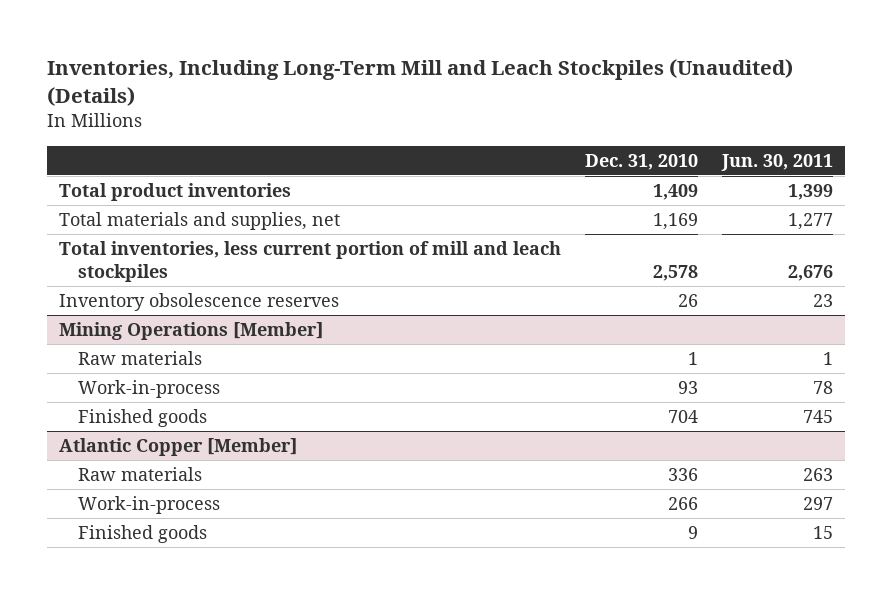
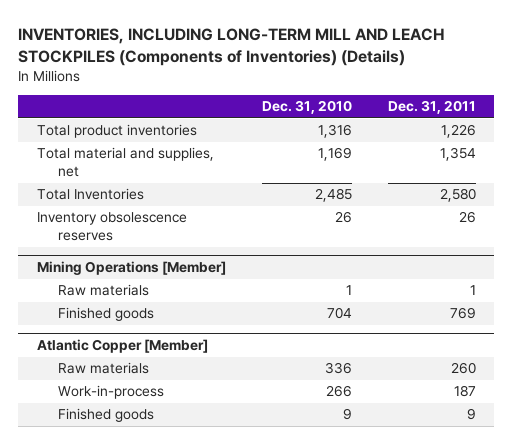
[47,59,794,107] Inventories, Including Long-Term Mill and Leach Stockpiles (Unaudited) (Details) -> [18,28,446,66] INVENTORIES, INCLUDING LONG-TERM MILL AND LEACH STOCKPILES (Components of Inventories) (Details)
[721,153,834,171] Jun. 30, 2011 -> none
none -> [387,100,476,115] Dec. 31, 2011
[653,184,699,201] 1,409 -> [317,124,352,139] 1,316
[59,212,341,231] Total materials and supplies, net -> [36,147,214,178] Total material and supplies, net
[59,241,562,282] Total inventories, less current portion of mill and leach stockpiles -> [36,188,144,201] Total Inventories
[653,264,699,281] 2,578 -> [314,188,352,203] 2,485
[78,380,221,399] Work-in-process -> none

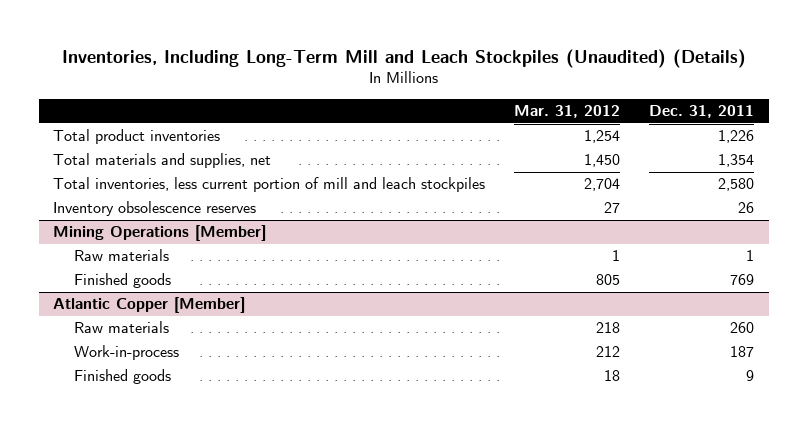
[18,28,446,66] INVENTORIES, INCLUDING LONG-TERM MILL AND LEACH STOCKPILES (Components of Inventories) (Details) -> [61,48,746,68] Inventories, Including Long-Term Mill and Leach Stockpiles (Unaudited) (Details)
[261,100,352,115] Dec. 31, 2010 -> none
none -> [514,105,621,119] Mar. 31, 2012
[36,147,214,178] Total material and supplies, net -> [53,153,272,169] Total materials and supplies, net
[36,188,144,201] Total Inventories -> [53,177,486,193] Total inventories, less current portion of mill and leach stockpiles

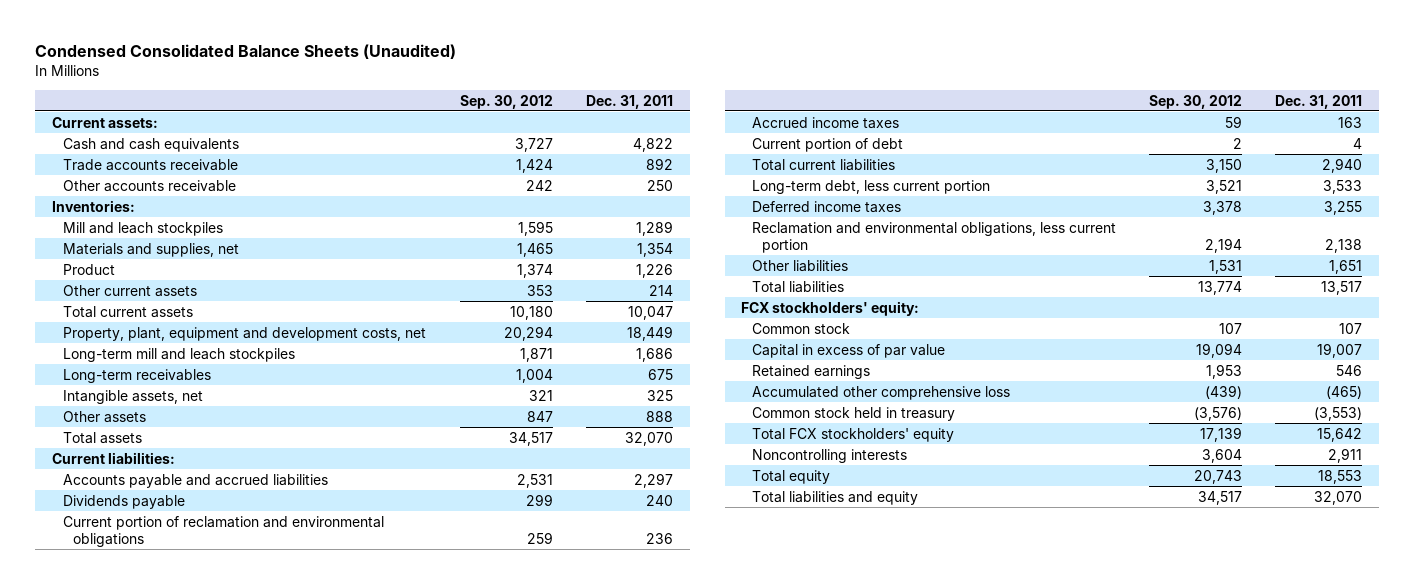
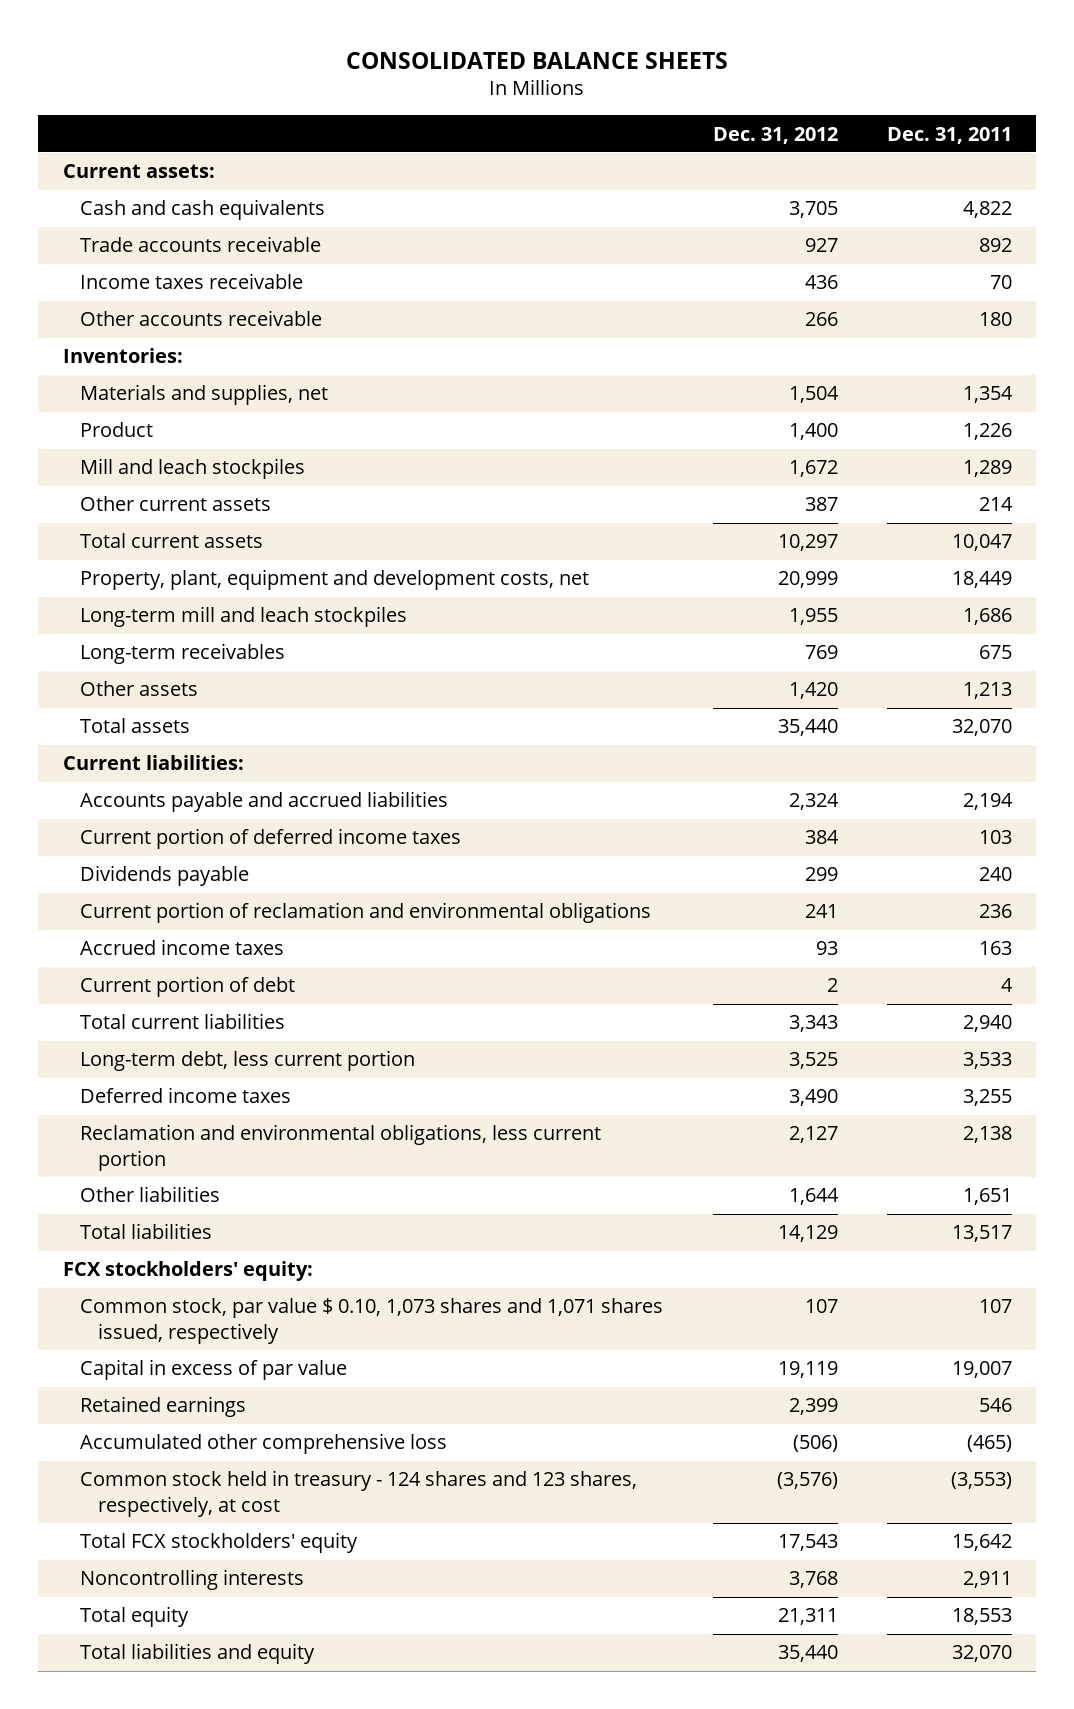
[35,44,457,60] Condensed Consolidated Balance Sheets (Unaudited) -> [346,51,729,69] CONSOLIDATED BALANCE SHEETS
[459,94,553,109] Sep. 30, 2012 -> none
none -> [712,126,838,144] Dec. 31, 2012
none -> [80,273,304,290] Income taxes receivable
[647,179,674,191] 250 -> [978,312,1012,327] 180
[62,221,223,236] Mill and leach stockpiles -> [80,458,306,480] Mill and leach stockpiles
[62,389,203,404] Intangible assets, net -> none
[646,410,674,422] 888 -> [962,682,1012,700] 1,213
[634,472,674,488] 2,297 -> [962,793,1013,811] 2,194
none -> [80,828,462,850] Current portion of deferred income taxes
[751,322,850,334] Common stock -> [80,1298,664,1344] Common stock, par value $ 0.10, 1,073 shares and 1,071 shares issued, respectively
[751,406,955,421] Common stock held in treasury -> [80,1470,638,1517] Common stock held in treasury - 124 shares and 123 shares, respectively, at cost

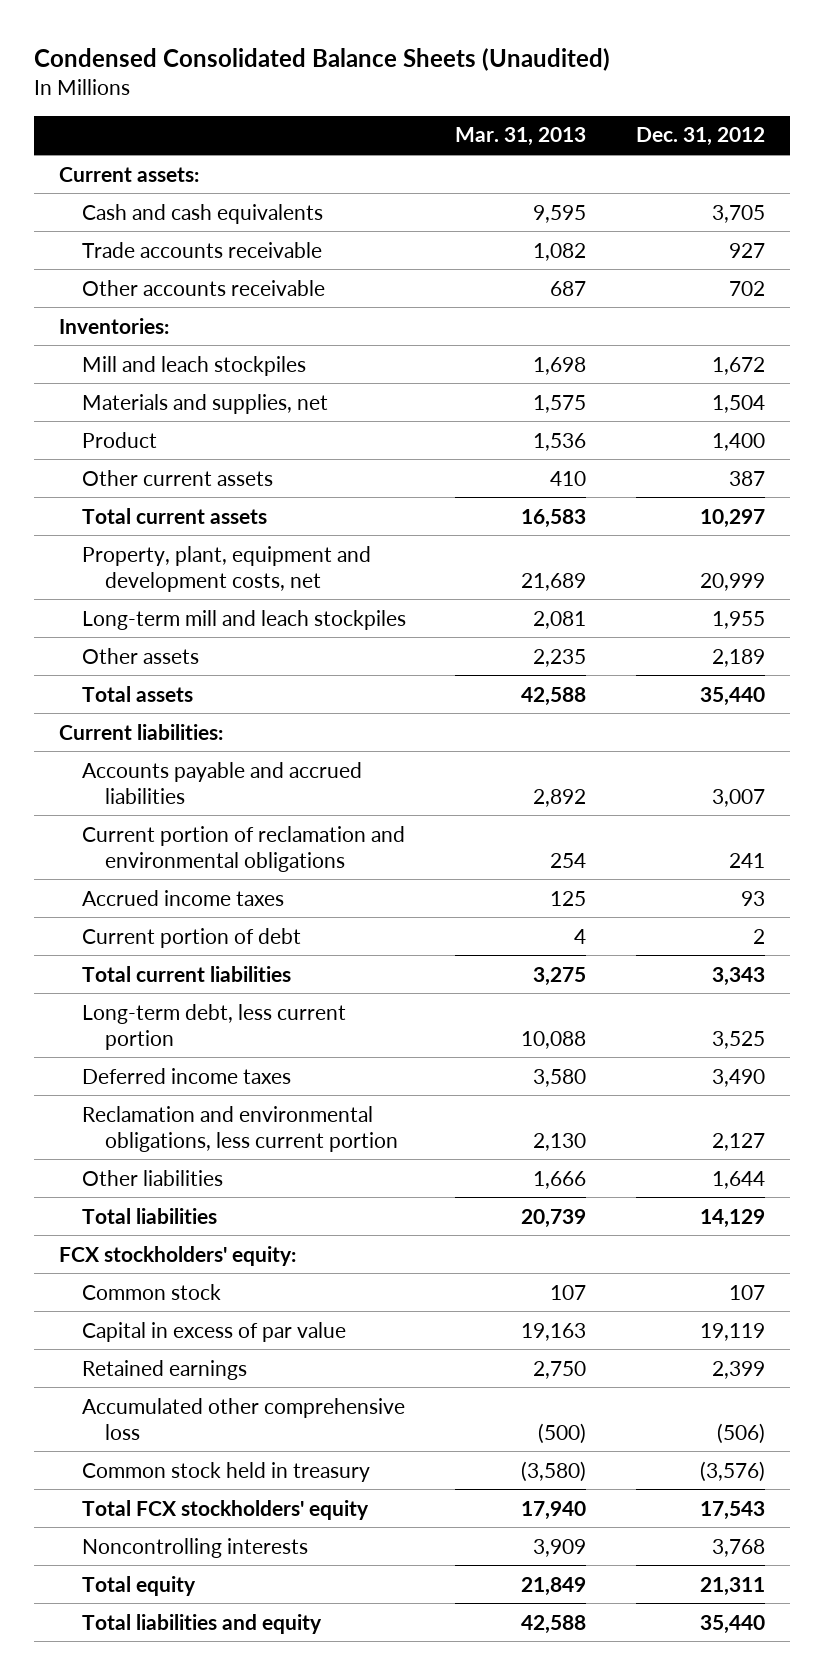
[346,51,729,69] CONSOLIDATED BALANCE SHEETS -> [34,47,611,71] Condensed Consolidated Balance Sheets (Unaudited)
[886,126,1012,144] Dec. 31, 2011 -> none
none -> [455,127,587,147] Mar. 31, 2013
[80,273,304,290] Income taxes receivable -> none
[804,312,838,327] 266 -> [728,280,765,296] 702
[80,458,306,480] Mill and leach stockpiles -> [82,355,307,376] Mill and leach stockpiles
[80,643,286,665] Long-term receivables -> none
[788,682,838,700] 1,420 -> [711,648,765,667] 2,189
[80,828,462,850] Current portion of deferred income taxes -> none
[80,865,250,887] Dividends payable -> none
[788,793,839,811] 2,324 -> [711,788,765,807] 3,007
[80,1298,664,1344] Common stock, par value $ 0.10, 1,073 shares and 1,071 shares issued, respectively -> [82,1283,222,1300] Common stock
[80,1470,638,1517] Common stock held in treasury - 124 shares and 123 shares, respectively, at cost -> [82,1461,371,1482] Common stock held in treasury

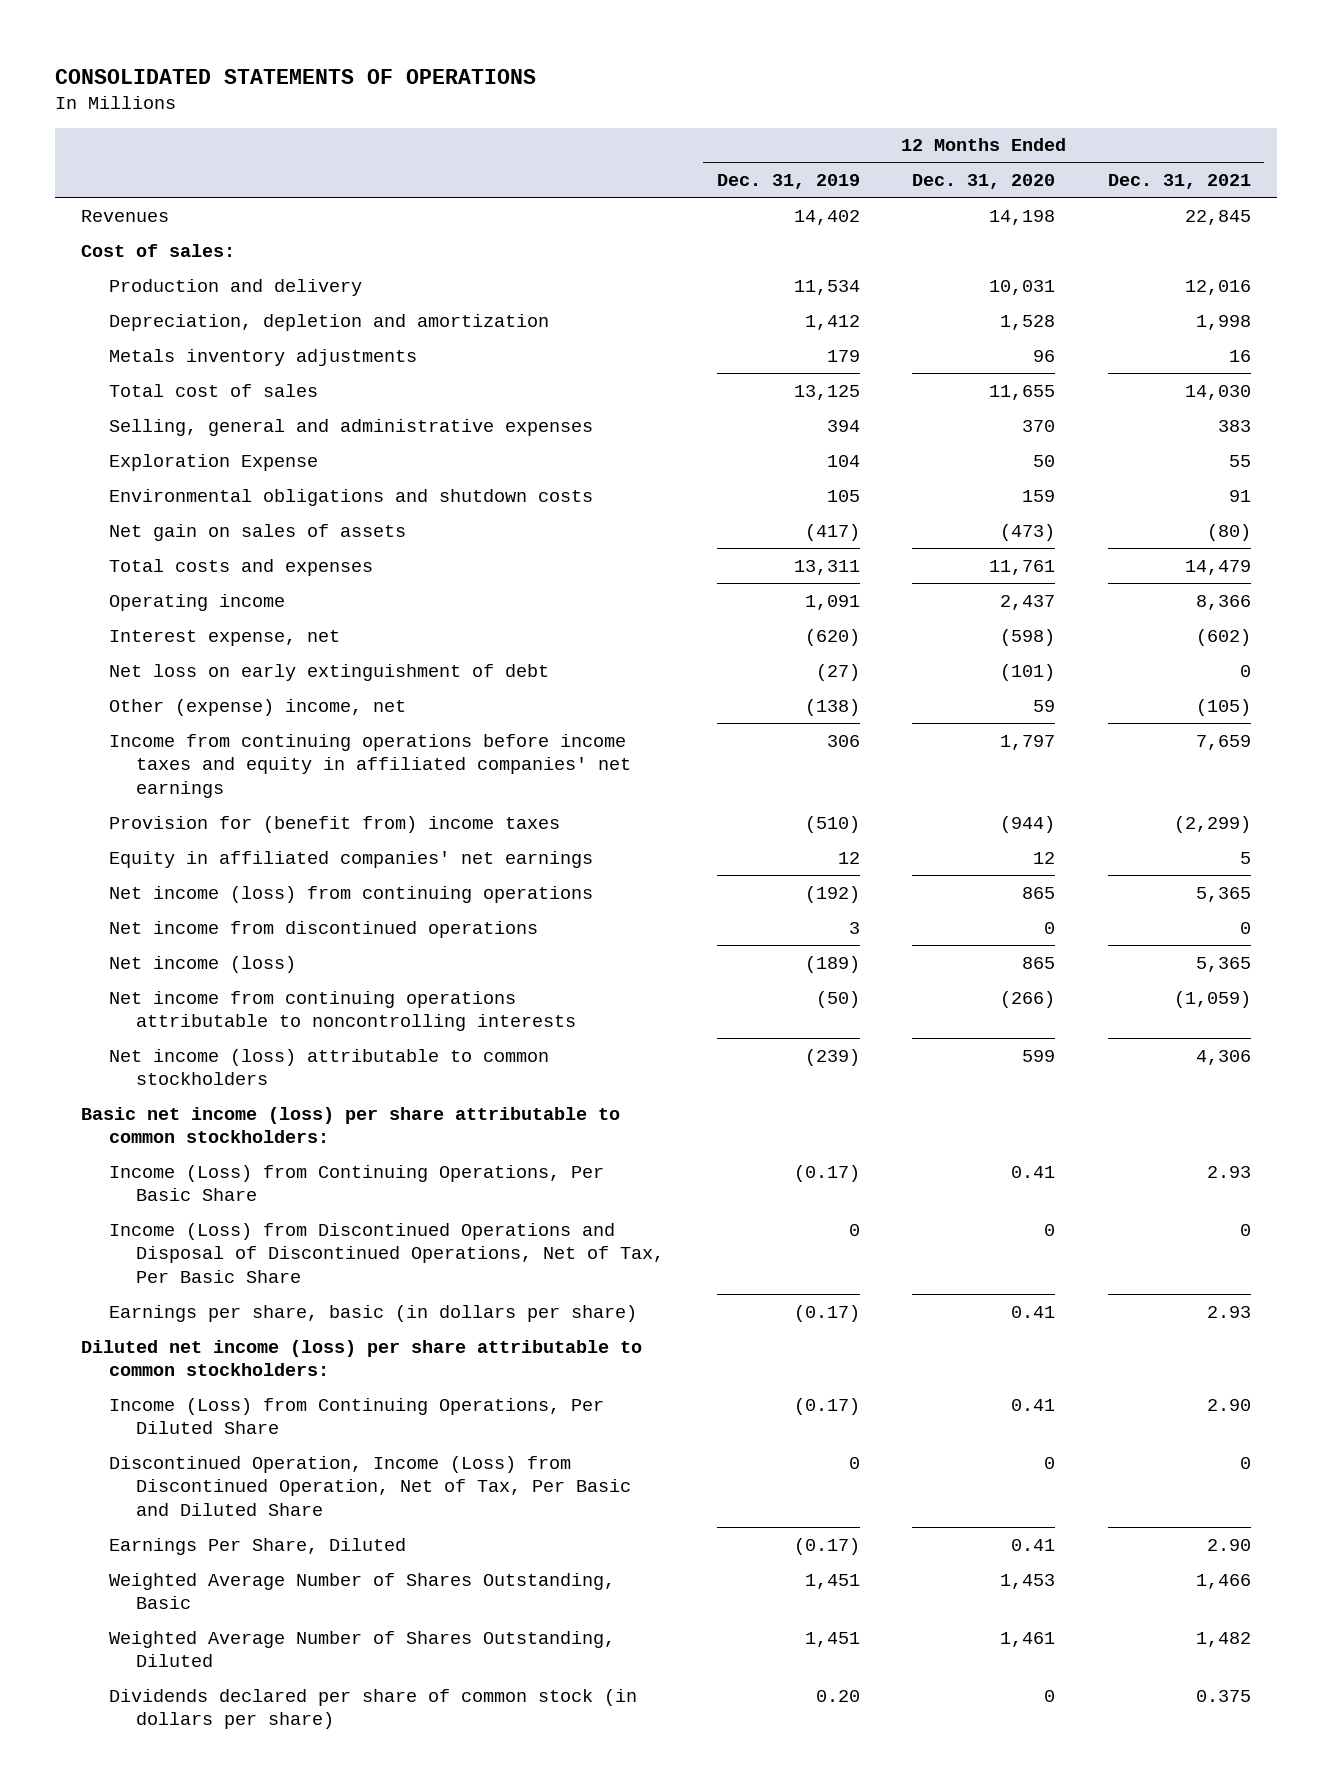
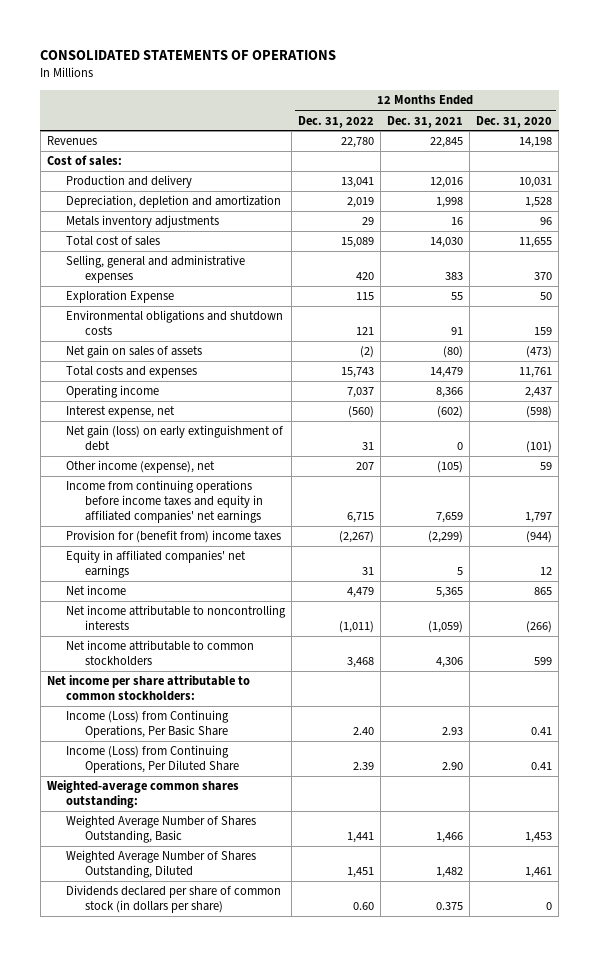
[716,174,860,190] Dec. 31, 2019 -> none
none -> [298,115,375,128] Dec. 31, 2022
[108,663,549,681] Net loss on early extinguishment of debt -> [66,425,284,452] Net gain (loss) on early extinguishment of debt
[108,698,406,716] Other (expense) income, net -> [66,460,216,474] Other income (expense), net
[108,885,593,903] Net income (loss) from continuing operations -> none
[108,920,538,938] Net income from discontinued operations -> none
[108,955,296,973] Net income (loss) -> [66,585,127,596] Net income
[108,990,576,1032] Net income from continuing operations attributable to noncontrolling interests -> [66,605,287,631] Net income attributable to noncontrolling interests
[108,1048,549,1086] Net income (loss) attributable to common stockholders -> [66,640,255,667] Net income attributable to common stockholders
[81,1106,621,1144] Basic net income (loss) per share attributable to common stockholders: -> [46,675,250,702] Net income per share attributable to common stockholders:
[108,1222,664,1283] Income (Loss) from Discontinued Operations and Disposal of Discontinued Operations, Net of Tax, Per Basic Share -> none
[108,1304,637,1322] Earnings per share, basic (in dollars per share) -> none
[81,1339,643,1377] Diluted net income (loss) per share attributable to common stockholders: -> none
[108,1455,631,1516] Discontinued Operation, Income (Loss) from Discontinued Operation, Net of Tax, Per Basic and Diluted Share -> none
[108,1537,406,1555] Earnings Per Share, Diluted -> none
none -> [46,780,239,809] Weighted-average common shares outstanding:

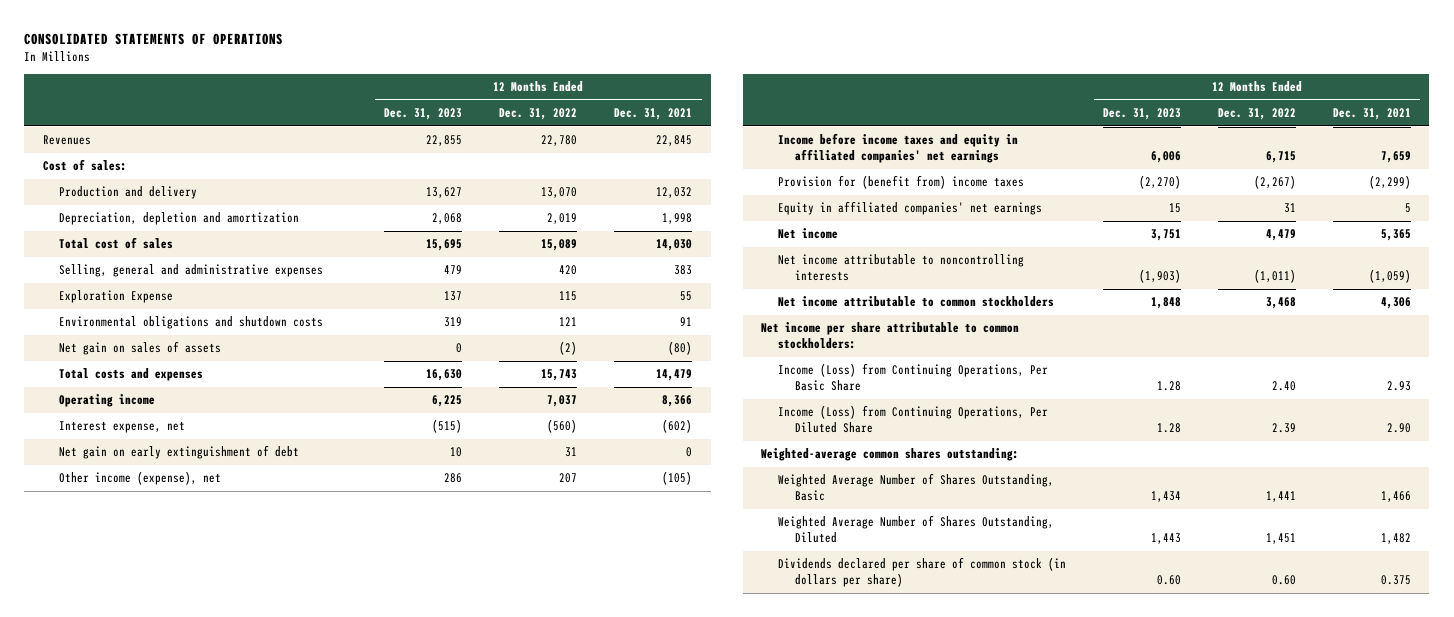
[476,115,553,128] Dec. 31, 2020 -> none
none -> [384,108,463,121] Dec. 31, 2023
[341,177,375,189] 13,041 -> [541,187,578,199] 13,070
[430,177,464,189] 12,016 -> [656,187,693,199] 12,032
[66,215,220,229] Metals inventory adjustments -> none
[66,425,284,452] Net gain (loss) on early extinguishment of debt -> [59,445,300,460] Net gain on early extinguishment of debt
[66,480,264,523] Income from continuing operations before income taxes and equity in affiliated companies' net earnings -> [778,133,1019,164] Income before income taxes and equity in affiliated companies' net earnings

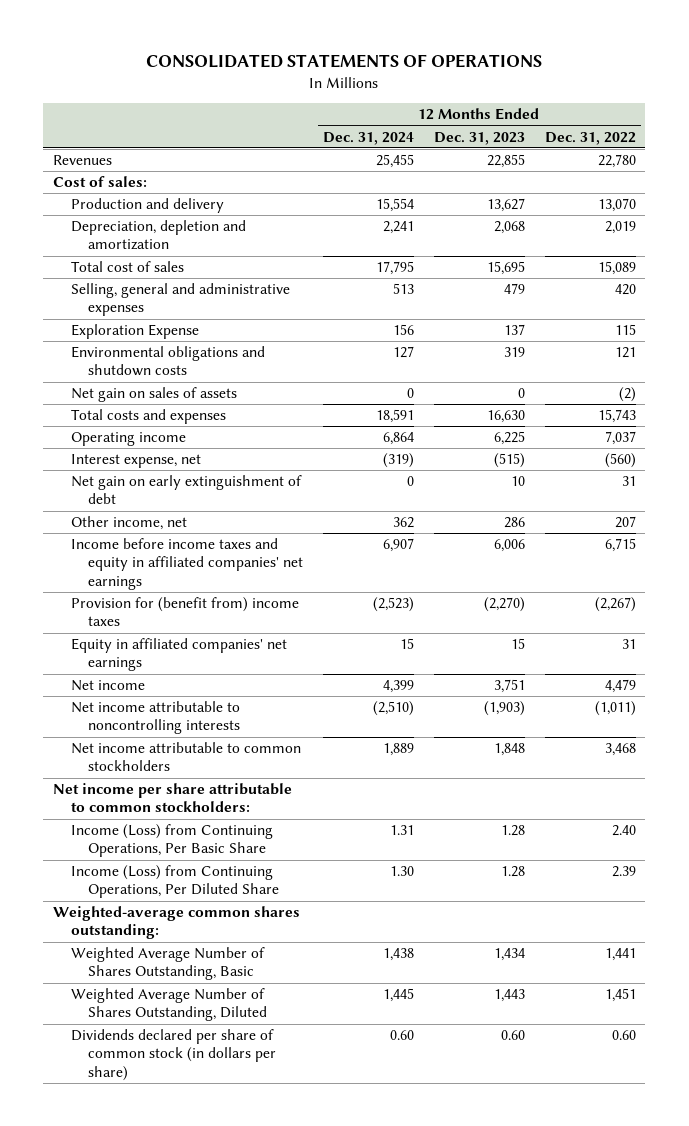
[614,108,693,121] Dec. 31, 2021 -> none
none -> [322,131,414,145] Dec. 31, 2024
[59,471,222,486] Other income (expense), net -> [70,516,187,531] Other income, net

